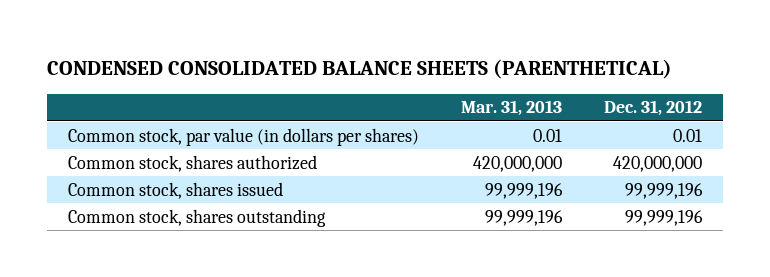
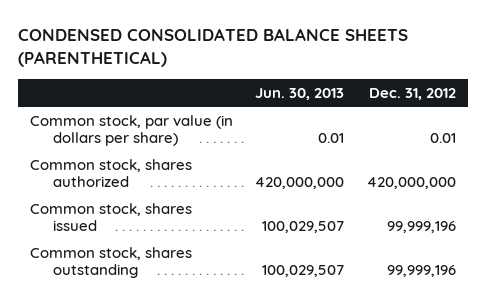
[461,100,563,117] Mar. 31, 2013 -> none
none -> [255,87,345,100] Jun. 30, 2013
[68,127,420,146] Common stock, par value (in dollars per shares) -> [29,114,233,146] Common stock, par value (in dollars per share)

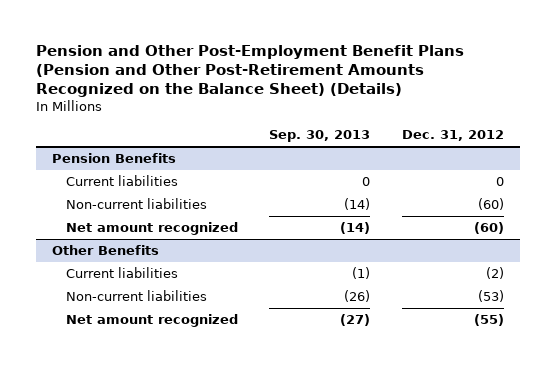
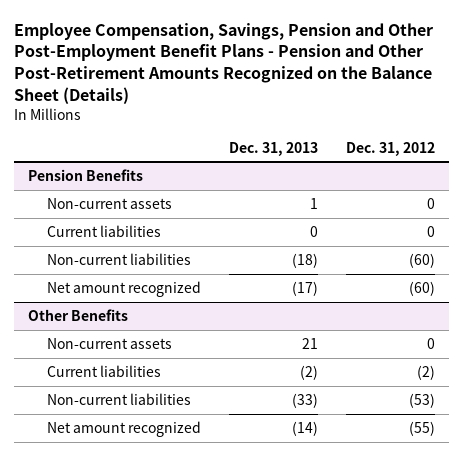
[36,44,465,98] Pension and Other Post-Employment Benefit Plans (Pension and Other Post-Retirement Amounts Recognized on the Balance Sheet) (Details) -> [13,22,433,104] Employee Compensation, Savings, Pension and Other Post-Employment Benefit Plans - Pension and Other Post-Retirement Amounts Recognized on the Balance Sheet (Details)
[269,130,371,143] Sep. 30, 2013 -> none
none -> [229,141,319,156] Dec. 31, 2013
none -> [47,198,173,210] Non-current assets
none -> [47,338,173,350] Non-current assets

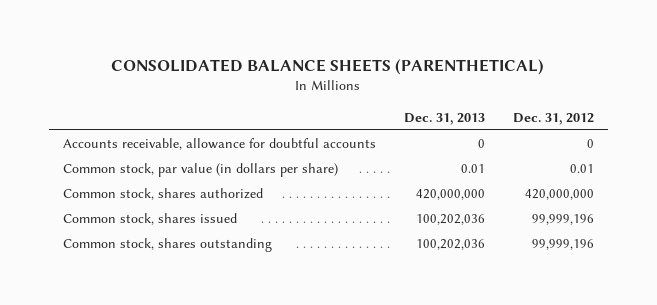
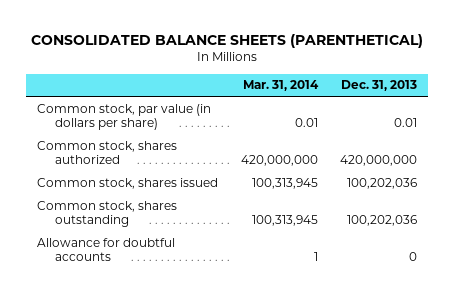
[512,112,594,125] Dec. 31, 2012 -> none
none -> [242,80,319,92] Mar. 31, 2014
[62,138,376,151] Accounts receivable, allowance for doubtful accounts -> none
none -> [37,237,176,262] Allowance for doubtful accounts

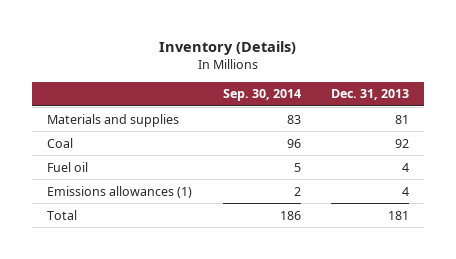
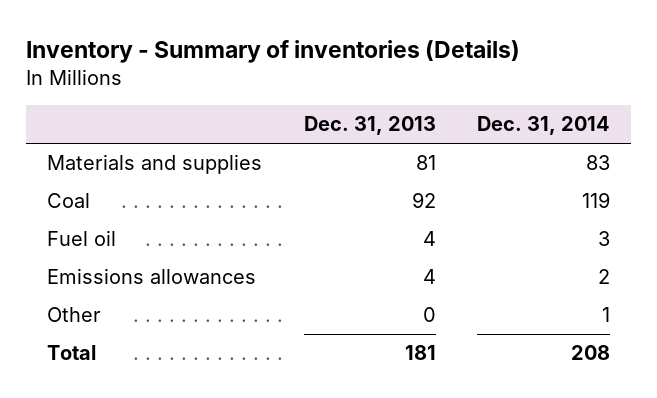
[159,40,297,55] Inventory (Details) -> [26,39,521,63] Inventory - Summary of inventories (Details)
[222,89,301,102] Sep. 30, 2014 -> none
none -> [477,116,611,136] Dec. 31, 2014
[47,185,193,198] Emissions allowances (1) -> [47,268,257,285] Emissions allowances
none -> [47,307,102,323] Other

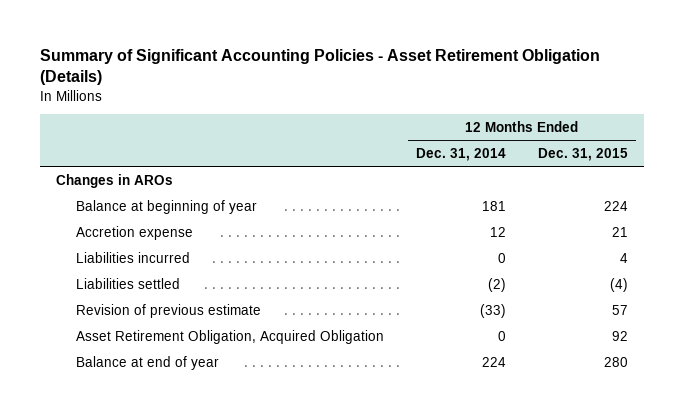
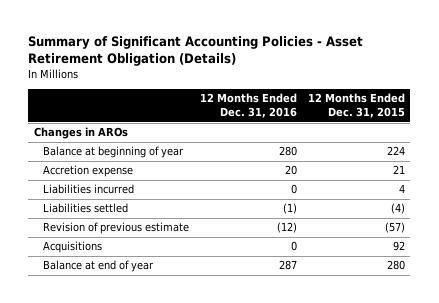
[415,147,506,161] Dec. 31, 2014 -> none
none -> [199,93,297,119] 12 Months Ended Dec. 31, 2016
[611,304,628,315] 57 -> [384,222,405,234] (57)
[75,329,384,344] Asset Retirement Obligation, Acquired Obligation -> [42,241,102,254] Acquisitions

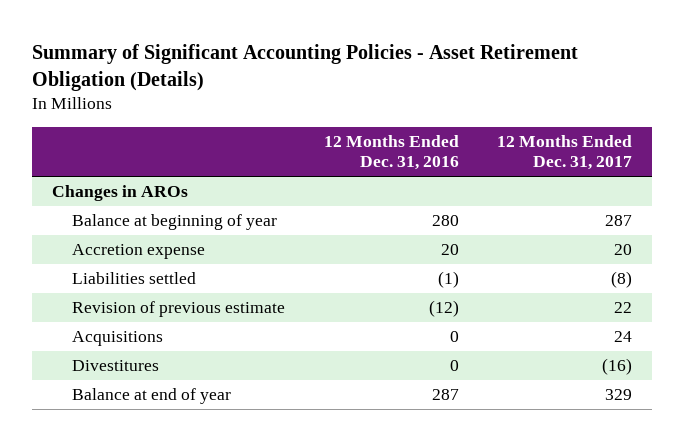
[307,93,405,119] 12 Months Ended Dec. 31, 2015 -> none
none -> [497,134,633,171] 12 Months Ended Dec. 31, 2017
[42,184,134,195] Liabilities incurred -> none
none -> [71,360,159,372] Divestitures

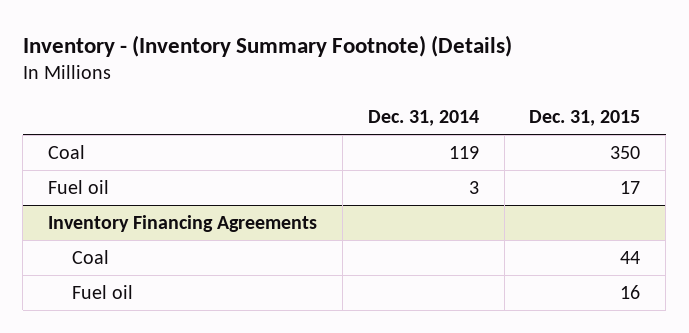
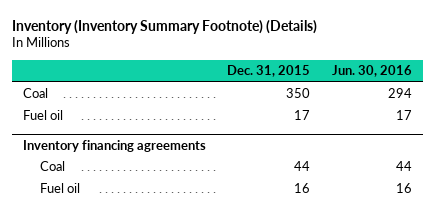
[22,35,512,58] Inventory - (Inventory Summary Footnote) (Details) -> [11,19,317,34] Inventory (Inventory Summary Footnote) (Details)
[367,109,479,126] Dec. 31, 2014 -> none
none -> [331,65,412,78] Jun. 30, 2016
[48,215,318,233] Inventory Financing Agreements -> [22,139,206,152] Inventory financing agreements

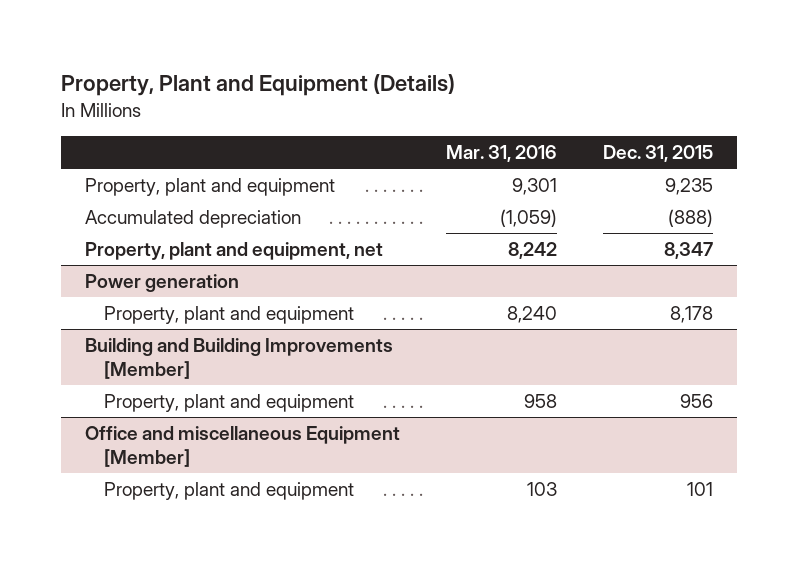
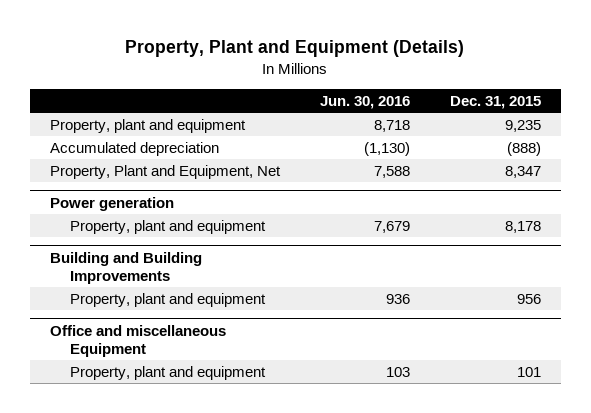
[445,145,557,163] Mar. 31, 2016 -> none
none -> [319,95,410,109] Jun. 30, 2016
[84,241,383,260] Property, plant and equipment, net -> [49,164,281,179] Property, Plant and Equipment, Net
[84,337,393,380] Building and Building Improvements [Member] -> [49,251,202,284] Building and Building Improvements
[84,425,400,468] Office and miscellaneous Equipment [Member] -> [49,324,226,357] Office and miscellaneous Equipment

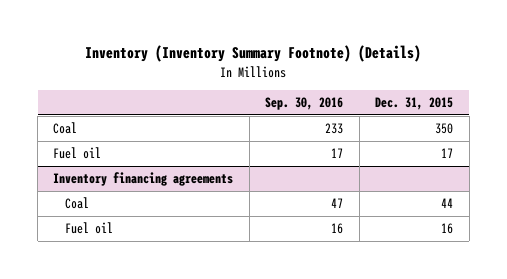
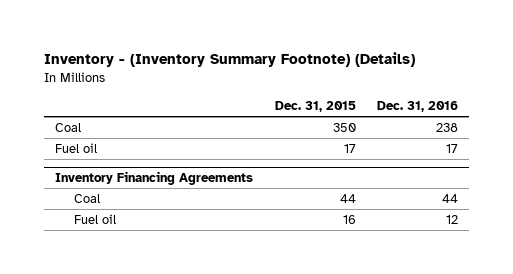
[85,45,422,63] Inventory (Inventory Summary Footnote) (Details) -> [44,52,416,68] Inventory - (Inventory Summary Footnote) (Details)
[265,96,344,110] Sep. 30, 2016 -> none
none -> [376,100,458,112] Dec. 31, 2016
[53,172,234,187] Inventory financing agreements -> [55,171,254,186] Inventory Financing Agreements

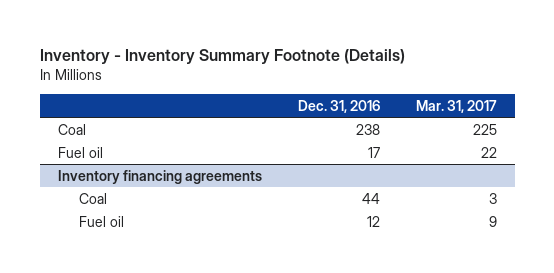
[44,52,416,68] Inventory - (Inventory Summary Footnote) (Details) -> [39,49,405,65] Inventory - Inventory Summary Footnote (Details)
[274,100,356,112] Dec. 31, 2015 -> none
none -> [415,99,497,113] Mar. 31, 2017
[55,171,254,186] Inventory Financing Agreements -> [57,169,262,184] Inventory financing agreements

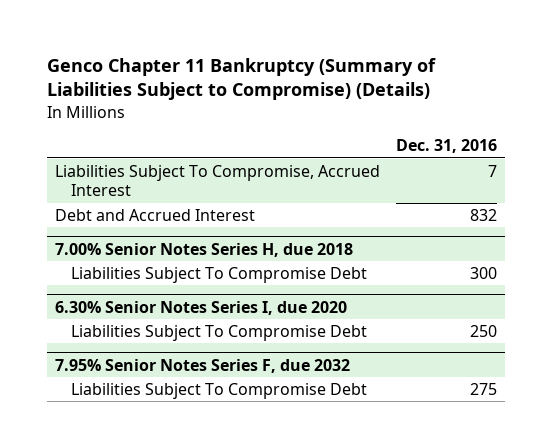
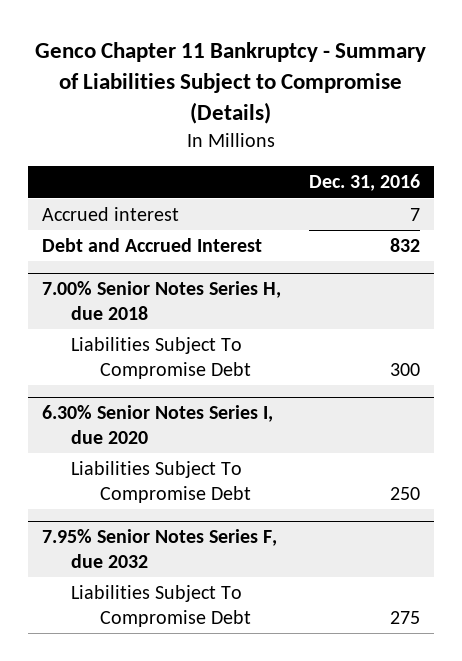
[46,57,436,101] Genco Chapter 11 Bankruptcy (Summary of Liabilities Subject to Compromise) (Details) -> [34,42,426,124] Genco Chapter 11 Bankruptcy - Summary of Liabilities Subject to Compromise (Details)
[55,164,381,197] Liabilities Subject To Compromise, Accrued Interest -> [41,207,179,222] Accrued interest

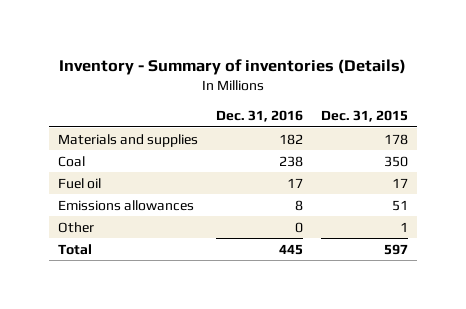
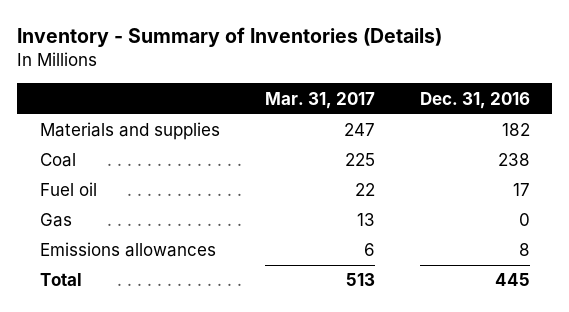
[58,59,406,76] Inventory - Summary of inventories (Details) -> [17,27,443,48] Inventory - Summary of Inventories (Details)
[320,110,408,123] Dec. 31, 2015 -> none
none -> [264,91,375,109] Mar. 31, 2017
none -> [39,213,72,228] Gas
[58,221,95,233] Other -> none

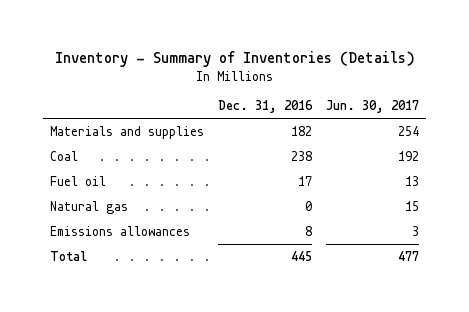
[264,91,375,109] Mar. 31, 2017 -> none
none -> [326,100,420,114] Jun. 30, 2017
[39,213,72,228] Gas -> [50,200,129,214] Natural gas

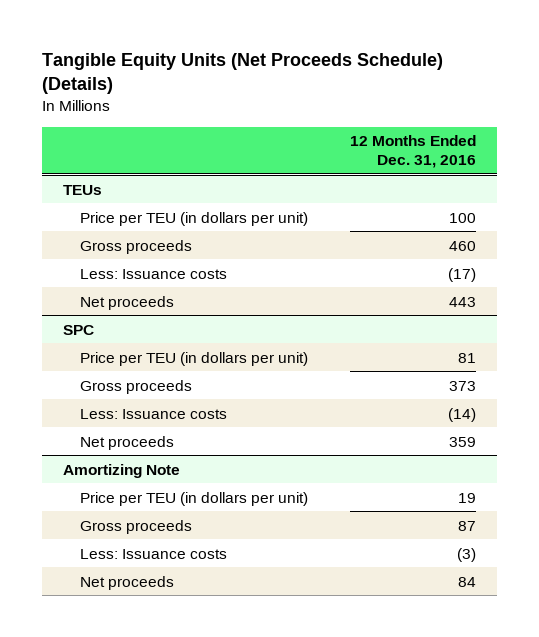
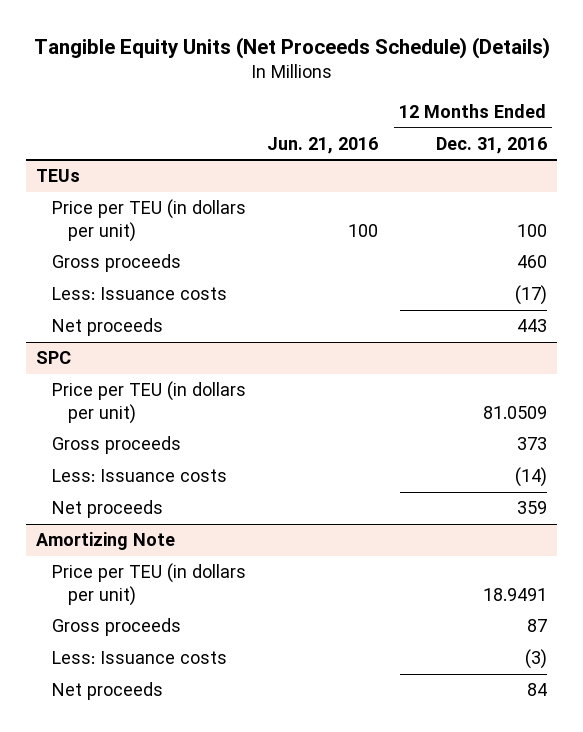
none -> [267,136,379,154] Jun. 21, 2016
[457,352,476,363] 81 -> [482,405,547,419] 81.0509
[457,492,476,503] 19 -> [482,587,547,601] 18.9491

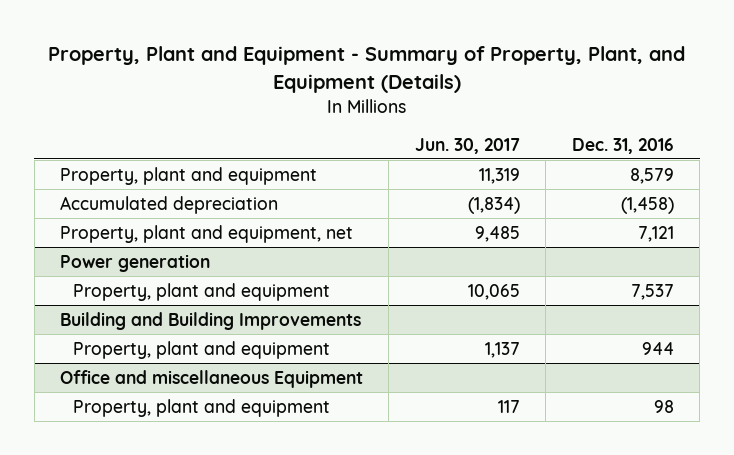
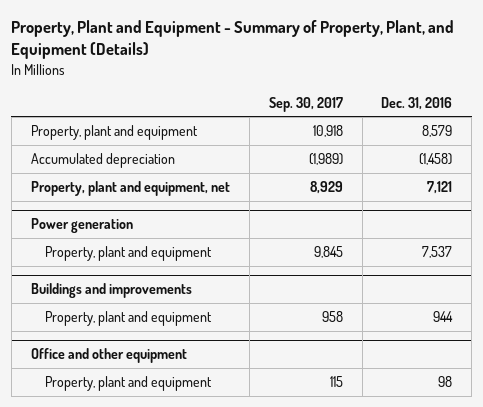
[414,137,520,154] Jun. 30, 2017 -> none
none -> [268,96,343,112] Sep. 30, 2017
[60,311,362,330] Building and Building Improvements -> [30,283,192,299] Buildings and improvements
[60,369,364,388] Office and miscellaneous Equipment -> [30,348,187,364] Office and other equipment

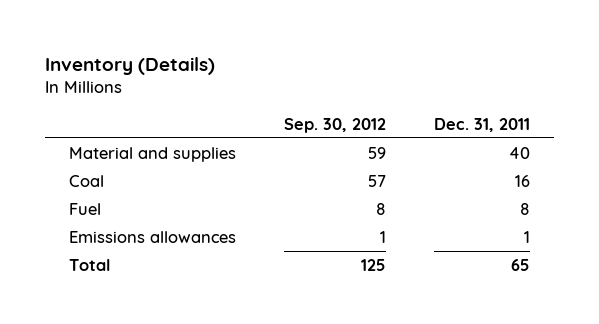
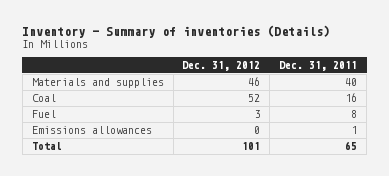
[44,56,215,75] Inventory (Details) -> [22,25,331,39] Inventory - Summary of inventories (Details)
[283,117,386,133] Sep. 30, 2012 -> none
none -> [182,61,261,72] Dec. 31, 2012
[68,147,236,163] Material and supplies -> [31,78,164,89] Materials and supplies

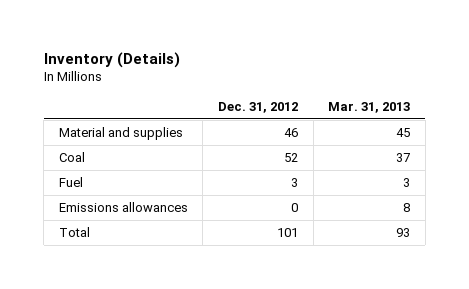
[22,25,331,39] Inventory - Summary of inventories (Details) -> [43,51,180,68] Inventory (Details)
[279,61,358,72] Dec. 31, 2011 -> none
none -> [328,101,411,113] Mar. 31, 2013
[31,78,164,89] Materials and supplies -> [58,127,183,141] Material and supplies

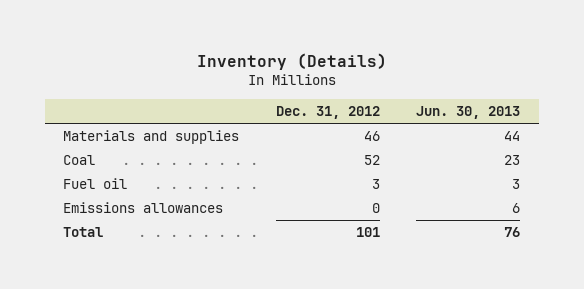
[328,101,411,113] Mar. 31, 2013 -> none
none -> [416,106,521,120] Jun. 30, 2013
[58,127,183,141] Material and supplies -> [63,129,240,144] Materials and supplies
[58,177,83,188] Fuel -> [63,177,128,189] Fuel oil

